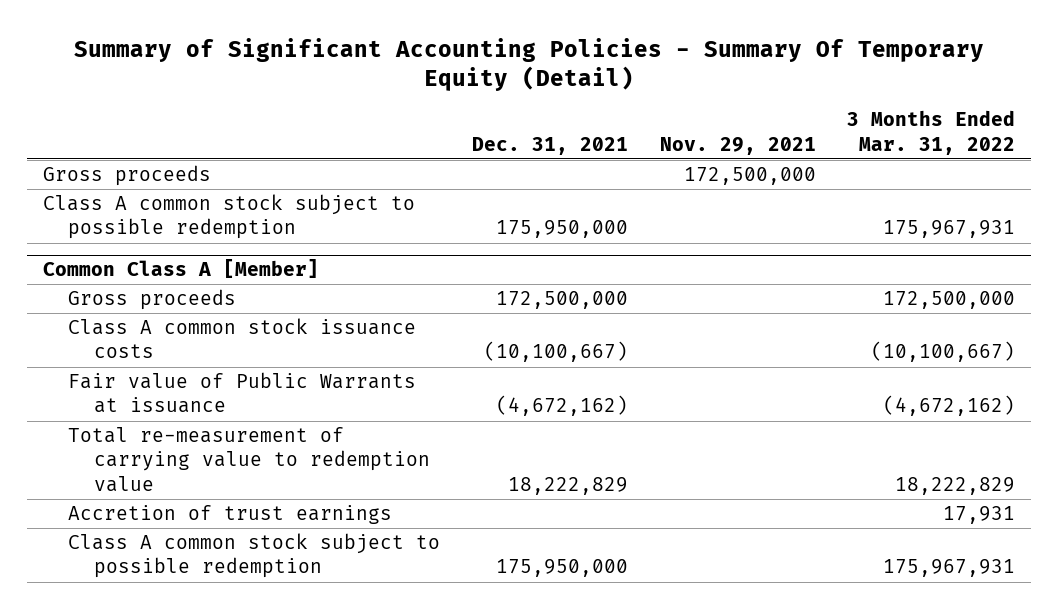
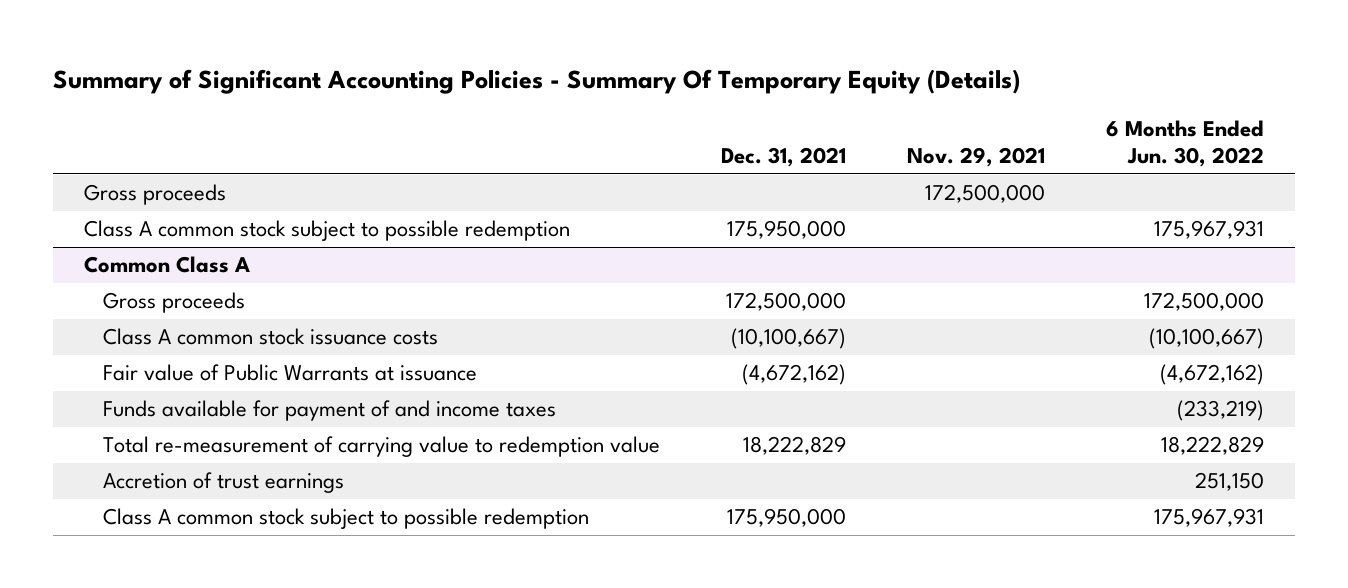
[73,37,984,92] Summary of Significant Accounting Policies - Summary Of Temporary Equity (Detail) -> [53,69,1021,95] Summary of Significant Accounting Policies - Summary Of Temporary Equity (Details)
[847,110,1016,155] 3 Months Ended Mar. 31, 2022 -> none
none -> [1106,119,1265,168] 6 Months Ended Jun. 30, 2022
[42,259,319,279] Common Class A [Member] -> [83,256,250,274] Common Class A
none -> [103,400,557,422] Funds available for payment of and income taxes

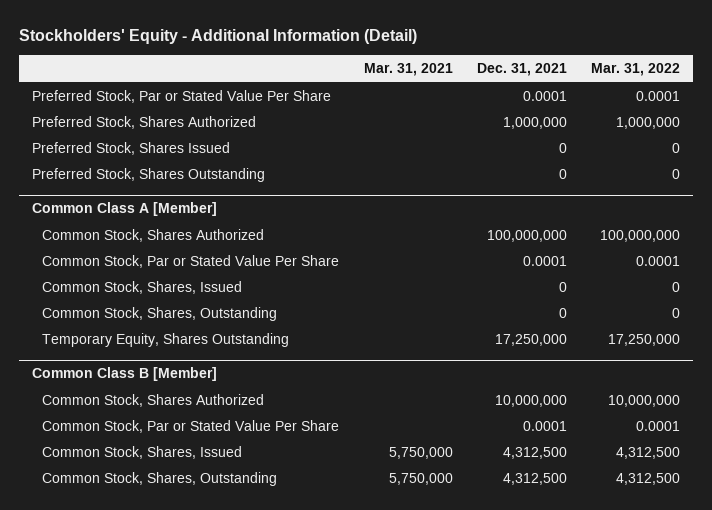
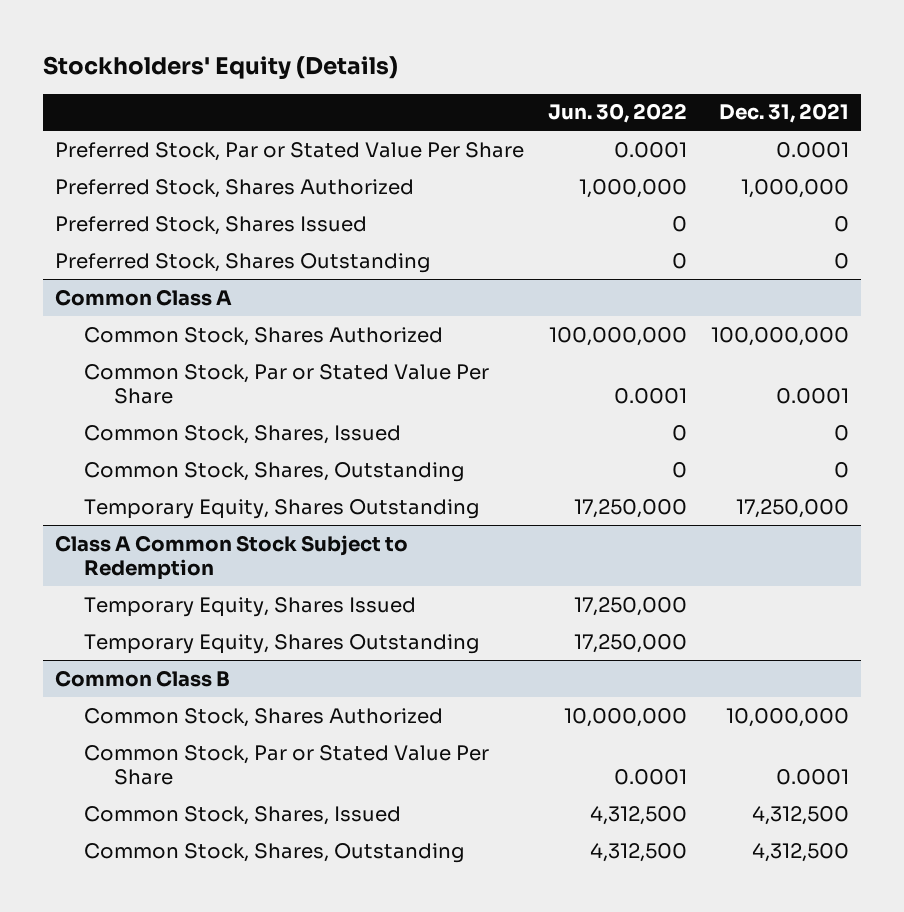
[19,29,418,45] Stockholders' Equity - Additional Information (Detail) -> [43,55,399,79] Stockholders' Equity (Details)
[363,63,453,77] Mar. 31, 2021 -> none
[591,63,681,77] Mar. 31, 2022 -> none
none -> [548,103,688,124] Jun. 30, 2022
[31,202,217,217] Common Class A [Member] -> [55,288,233,306] Common Class A
none -> [55,534,409,580] Class A Common Stock Subject to Redemption
none -> [84,596,417,617] Temporary Equity, Shares Issued
none -> [84,633,481,654] Temporary Equity, Shares Outstanding
[31,367,217,382] Common Class B [Member] -> [55,669,231,687] Common Class B

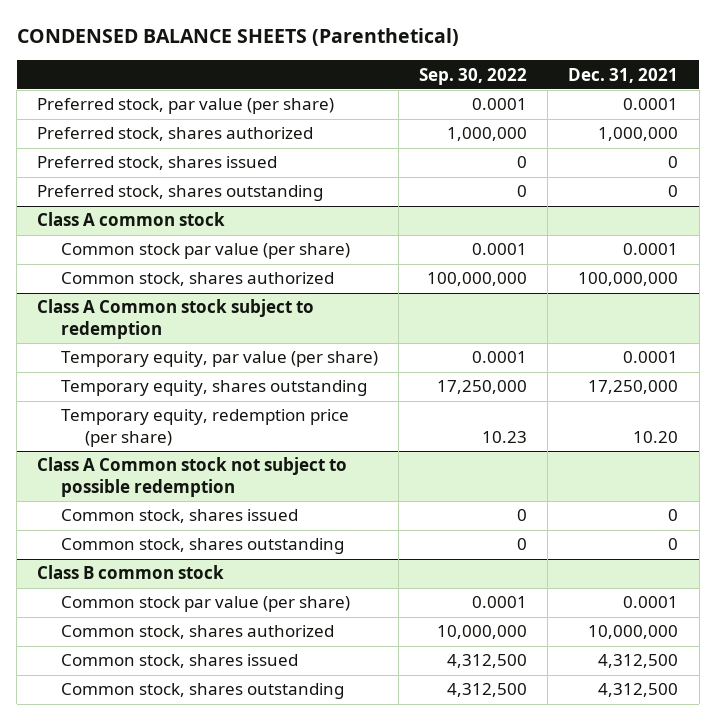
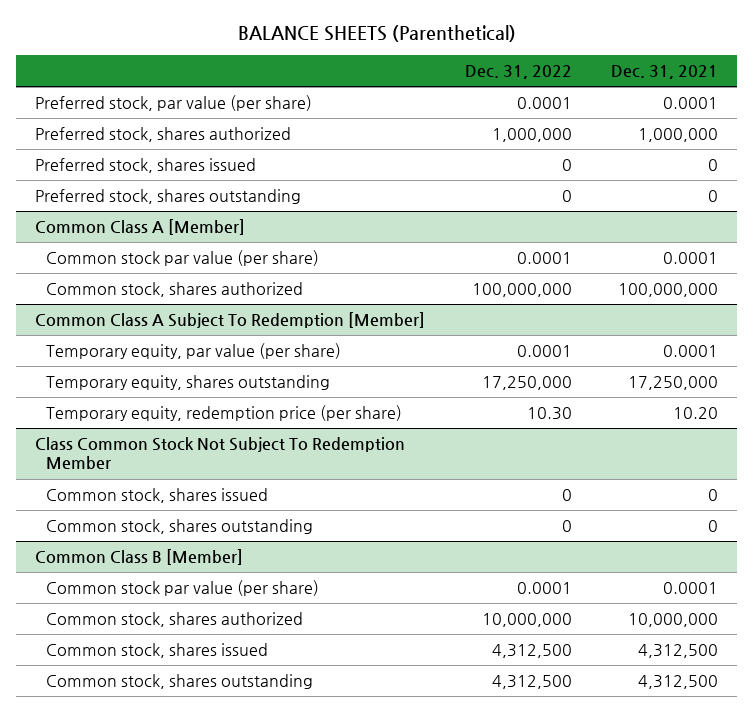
[16,28,459,47] CONDENSED BALANCE SHEETS (Parenthetical) -> [237,25,516,43] BALANCE SHEETS (Parenthetical)
[419,67,528,85] Sep. 30, 2022 -> none
none -> [464,64,572,79] Dec. 31, 2022
[37,212,226,227] Class A common stock -> [35,219,246,236] Common Class A [Member]
[37,299,315,339] Class A Common stock subject to redemption -> [35,312,426,329] Common Class A Subject To Redemption [Member]
[37,457,348,497] Class A Common stock not subject to possible redemption -> [35,437,406,470] Class Common Stock Not Subject To Redemption Member
[37,565,225,580] Class B common stock -> [35,549,244,566] Common Class B [Member]

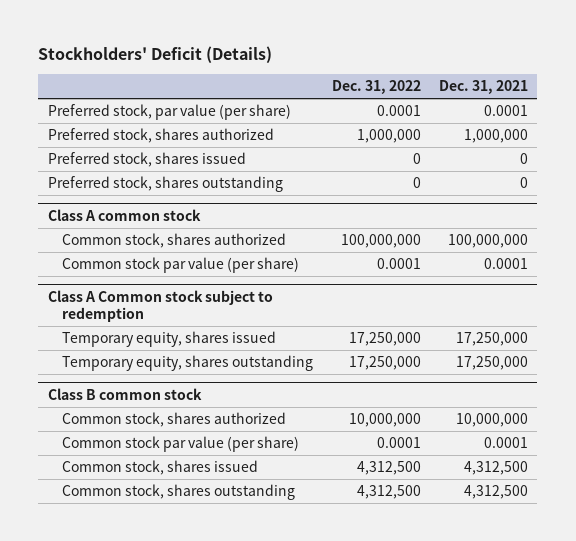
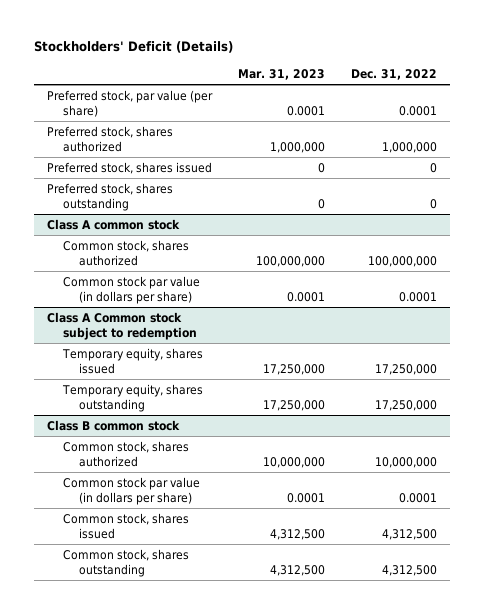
[439,80,529,95] Dec. 31, 2021 -> none
none -> [237,68,325,80] Mar. 31, 2023
[62,257,300,274] Common stock par value (per share) -> [63,275,201,304] Common stock par value (in dollars per share)
[62,436,300,453] Common stock par value (per share) -> [63,476,201,505] Common stock par value (in dollars per share)

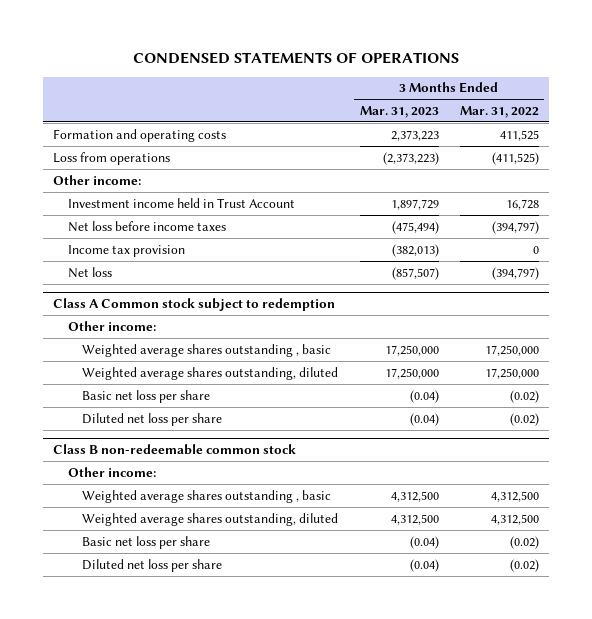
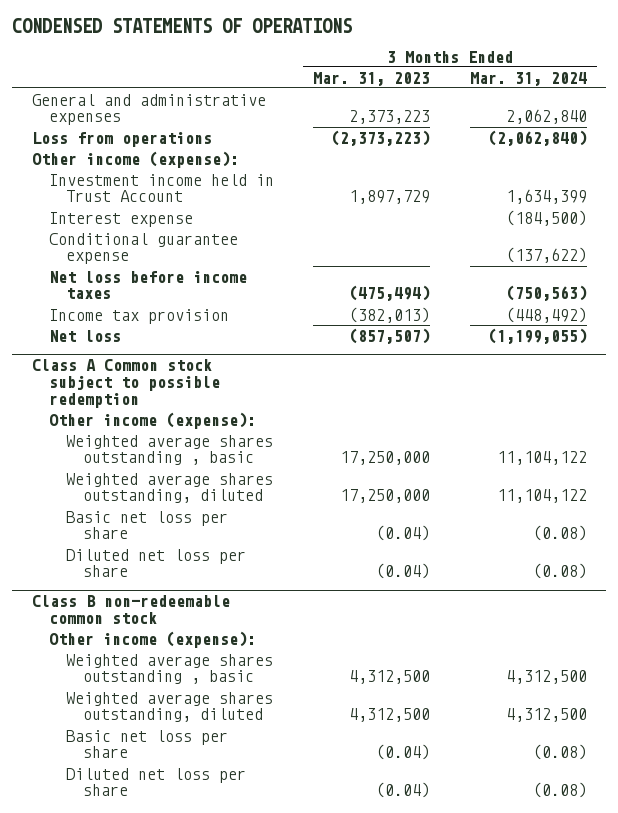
[459,105,539,118] Mar. 31, 2022 -> none
none -> [469,71,587,86] Mar. 31, 2024
[53,128,227,142] Formation and operating costs -> [31,93,266,126] General and administrative expenses
[53,174,142,185] Other income: -> [31,150,239,168] Other income (expense):
none -> [48,211,193,227] Interest expense
none -> [48,232,238,265] Conditional guarantee expense
[53,298,336,312] Class A Common stock subject to redemption -> [31,359,220,408] Class A Common stock subject to possible redemption
[67,320,156,331] Other income: -> [48,411,256,429] Other income (expense):
[67,466,156,477] Other income: -> [48,630,256,648] Other income (expense):

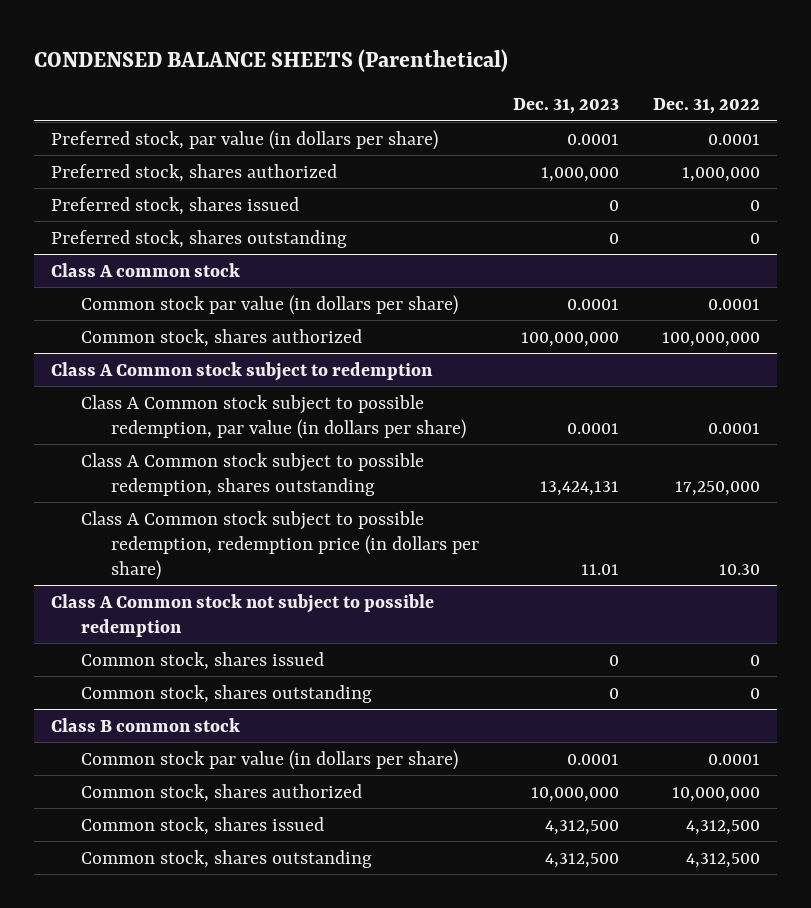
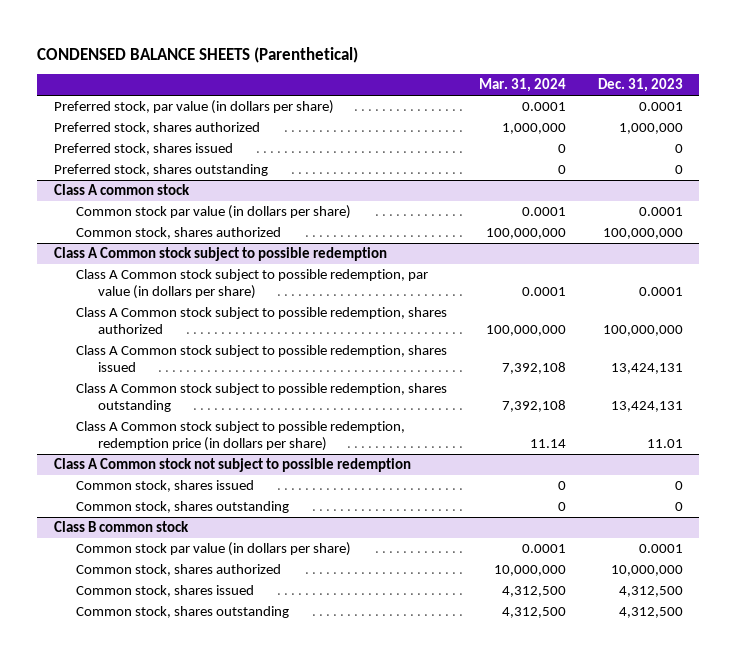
[652,98,760,115] Dec. 31, 2022 -> none
none -> [479,78,567,93] Mar. 31, 2024
[50,361,433,381] Class A Common stock subject to redemption -> [53,247,387,262] Class A Common stock subject to possible redemption
none -> [75,307,447,334] Class A Common stock subject to possible redemption, shares authorized
none -> [75,345,447,372] Class A Common stock subject to possible redemption, shares issued

